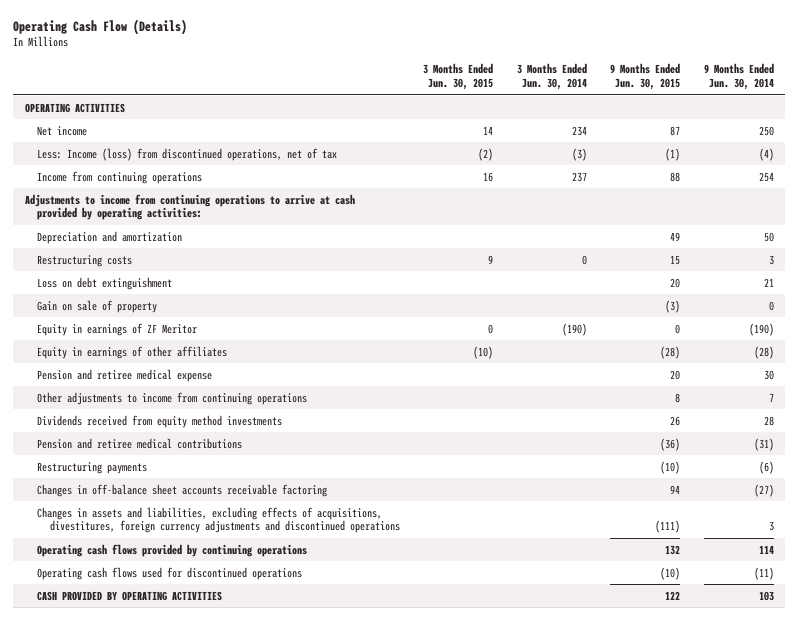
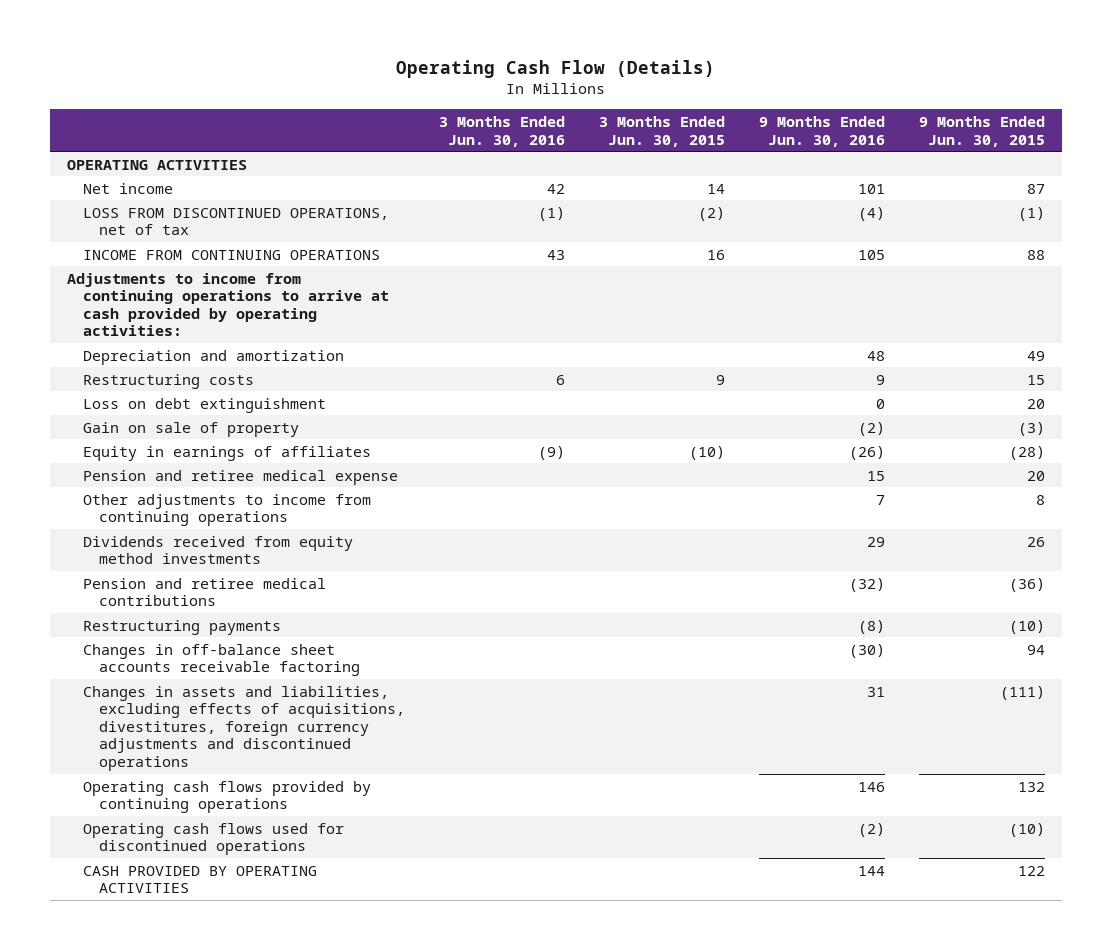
[516,63,587,91] 3 Months Ended Jun. 30, 2014 -> none
[703,63,774,91] 9 Months Ended Jun. 30, 2014 -> none
none -> [438,115,565,147] 3 Months Ended Jun. 30, 2016
none -> [758,115,885,147] 9 Months Ended Jun. 30, 2016
[37,147,338,161] Less: Income (loss) from discontinued operations, net of tax -> [82,207,389,236] LOSS FROM DISCONTINUED OPERATIONS, net of tax
[37,170,203,184] Income from continuing operations -> [82,249,380,260] INCOME FROM CONTINUING OPERATIONS
[37,322,198,336] Equity in earnings of ZF Meritor -> none
[37,345,228,359] Equity in earnings of other affiliates -> [82,445,371,461] Equity in earnings of affiliates

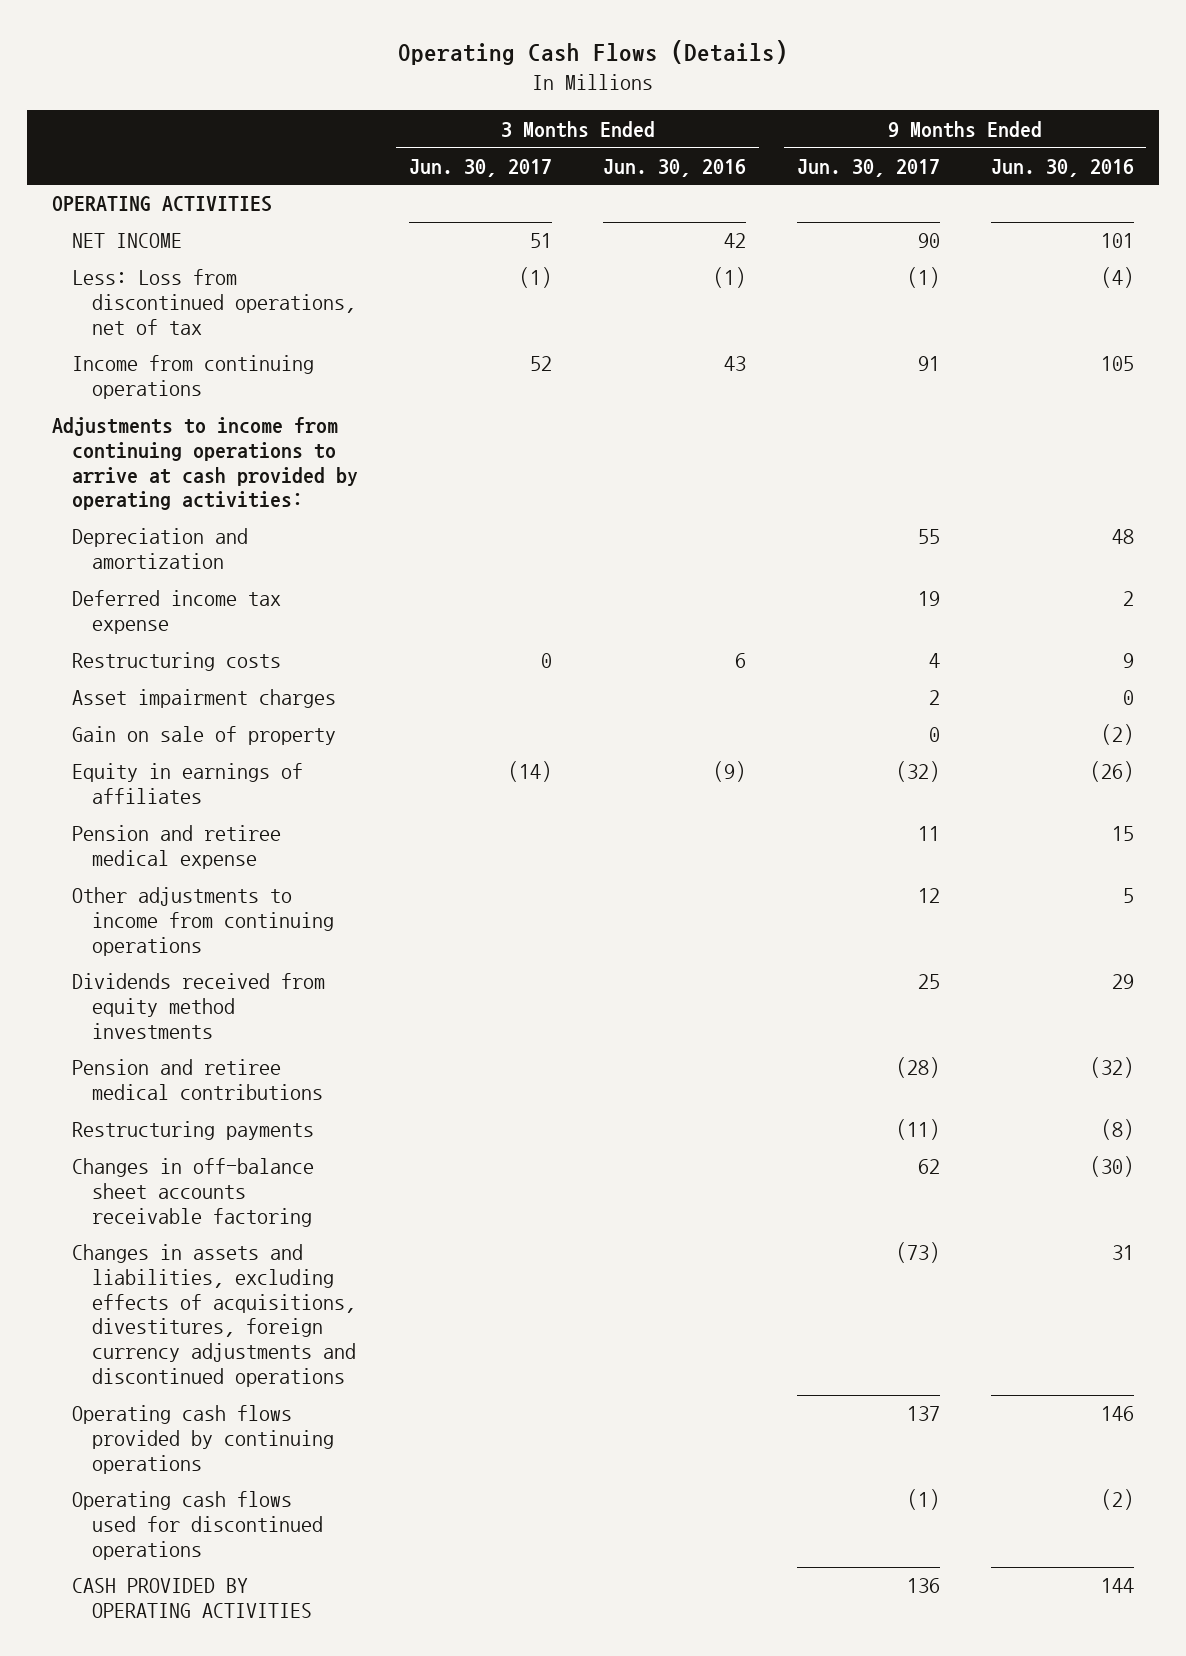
[395,59,715,78] Operating Cash Flow (Details) -> [398,40,789,66] Operating Cash Flows (Details)
[598,115,725,147] 3 Months Ended Jun. 30, 2015 -> none
[918,115,1045,147] 9 Months Ended Jun. 30, 2015 -> none
none -> [409,158,553,177] Jun. 30, 2017
none -> [796,158,940,177] Jun. 30, 2017
[82,182,173,194] Net income -> [72,233,183,249] NET INCOME
[82,207,389,236] LOSS FROM DISCONTINUED OPERATIONS, net of tax -> [72,269,357,335] Less: Loss from discontinued operations, net of tax
[82,249,380,260] INCOME FROM CONTINUING OPERATIONS -> [72,355,315,400] Income from continuing operations
none -> [72,590,282,635] Deferred income tax expense
[82,397,326,413] Loss on debt extinguishment -> none
none -> [72,689,337,709] Asset impairment charges
[875,494,885,505] 7 -> [1122,888,1134,904] 5

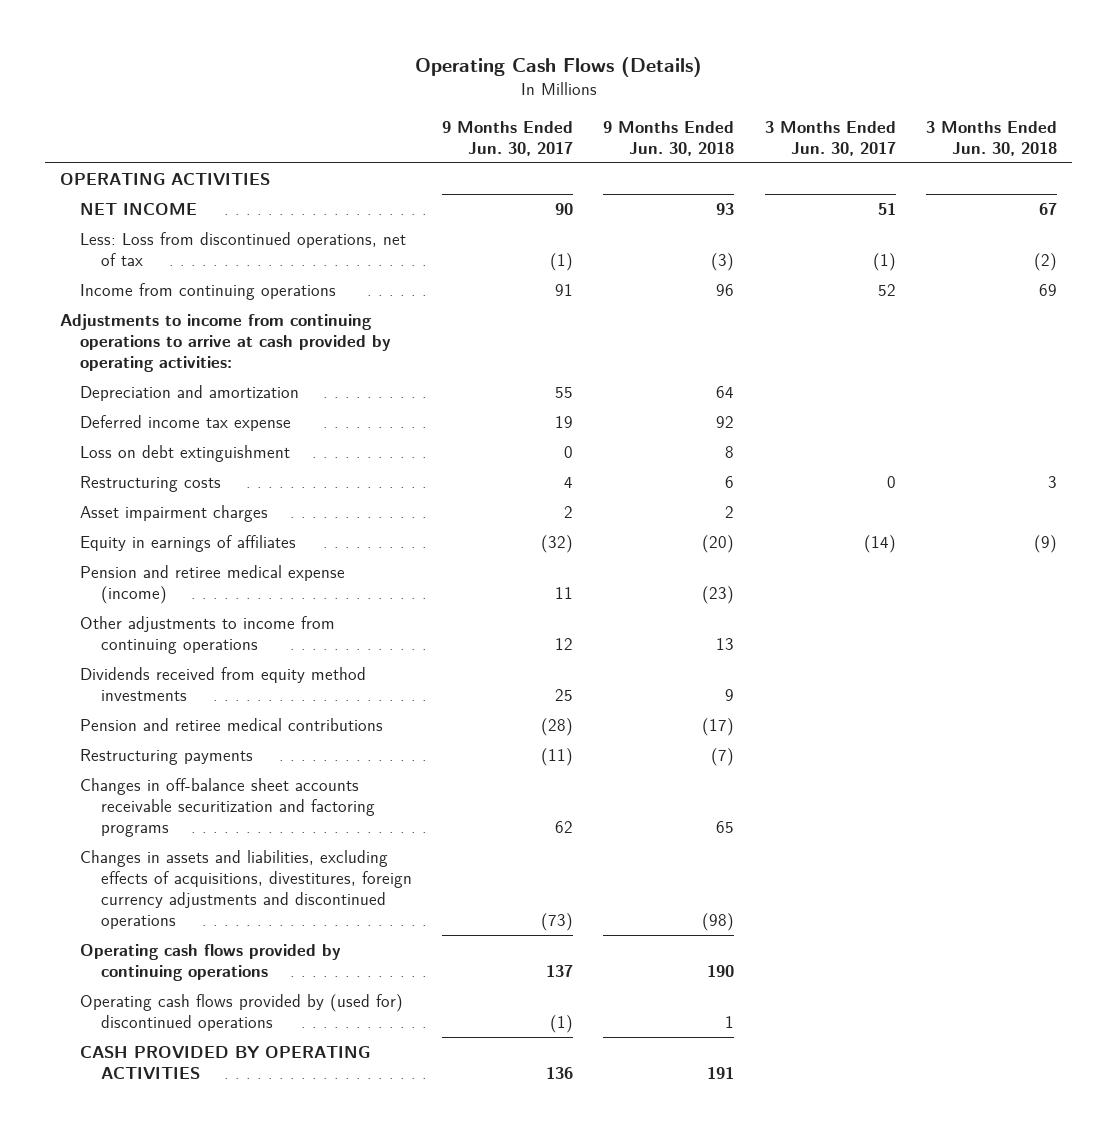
[602,158,746,177] Jun. 30, 2016 -> none
[990,158,1134,177] Jun. 30, 2016 -> none
none -> [603,120,735,156] 9 Months Ended Jun. 30, 2018
none -> [926,120,1058,156] 3 Months Ended Jun. 30, 2018
none -> [80,445,291,463] Loss on debt extinguishment
[72,726,337,746] Gain on sale of property -> none
[72,825,282,870] Pension and retiree medical expense -> [80,565,346,604] Pension and retiree medical expense (income)
[72,1158,315,1227] Changes in off-balance sheet accounts receivable factoring -> [80,778,375,837] Changes in off-balance sheet accounts receivable securitization and factoring programs
[72,1491,324,1560] Operating cash flows used for discontinued operations -> [80,994,404,1031] Operating cash flows provided by (used for) discontinued operations

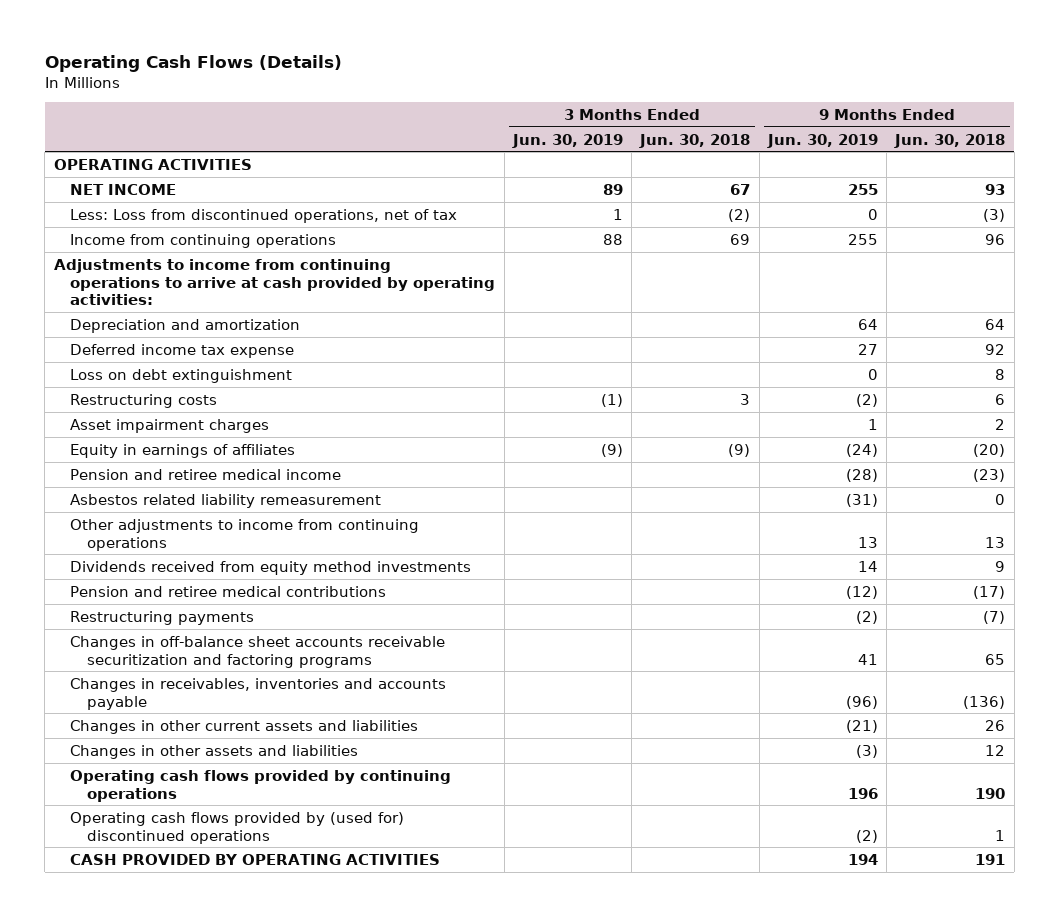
[441,120,573,156] 9 Months Ended Jun. 30, 2017 -> none
[764,120,896,156] 3 Months Ended Jun. 30, 2017 -> none
none -> [511,133,623,148] Jun. 30, 2019
none -> [766,133,878,148] Jun. 30, 2019
[80,565,346,604] Pension and retiree medical expense (income) -> [70,468,342,480] Pension and retiree medical income
none -> [70,493,382,508] Asbestos related liability remeasurement
none -> [70,677,447,710] Changes in receivables, inventories and accounts payable
[80,850,412,929] Changes in assets and liabilities, excluding effects of acquisitions, divestitures, foreign currency adjustments and discontinued operations -> [70,719,419,734] Changes in other current assets and liabilities
[702,912,735,931] (98) -> [985,719,1006,731] 26
none -> [70,744,359,759] Changes in other assets and liabilities

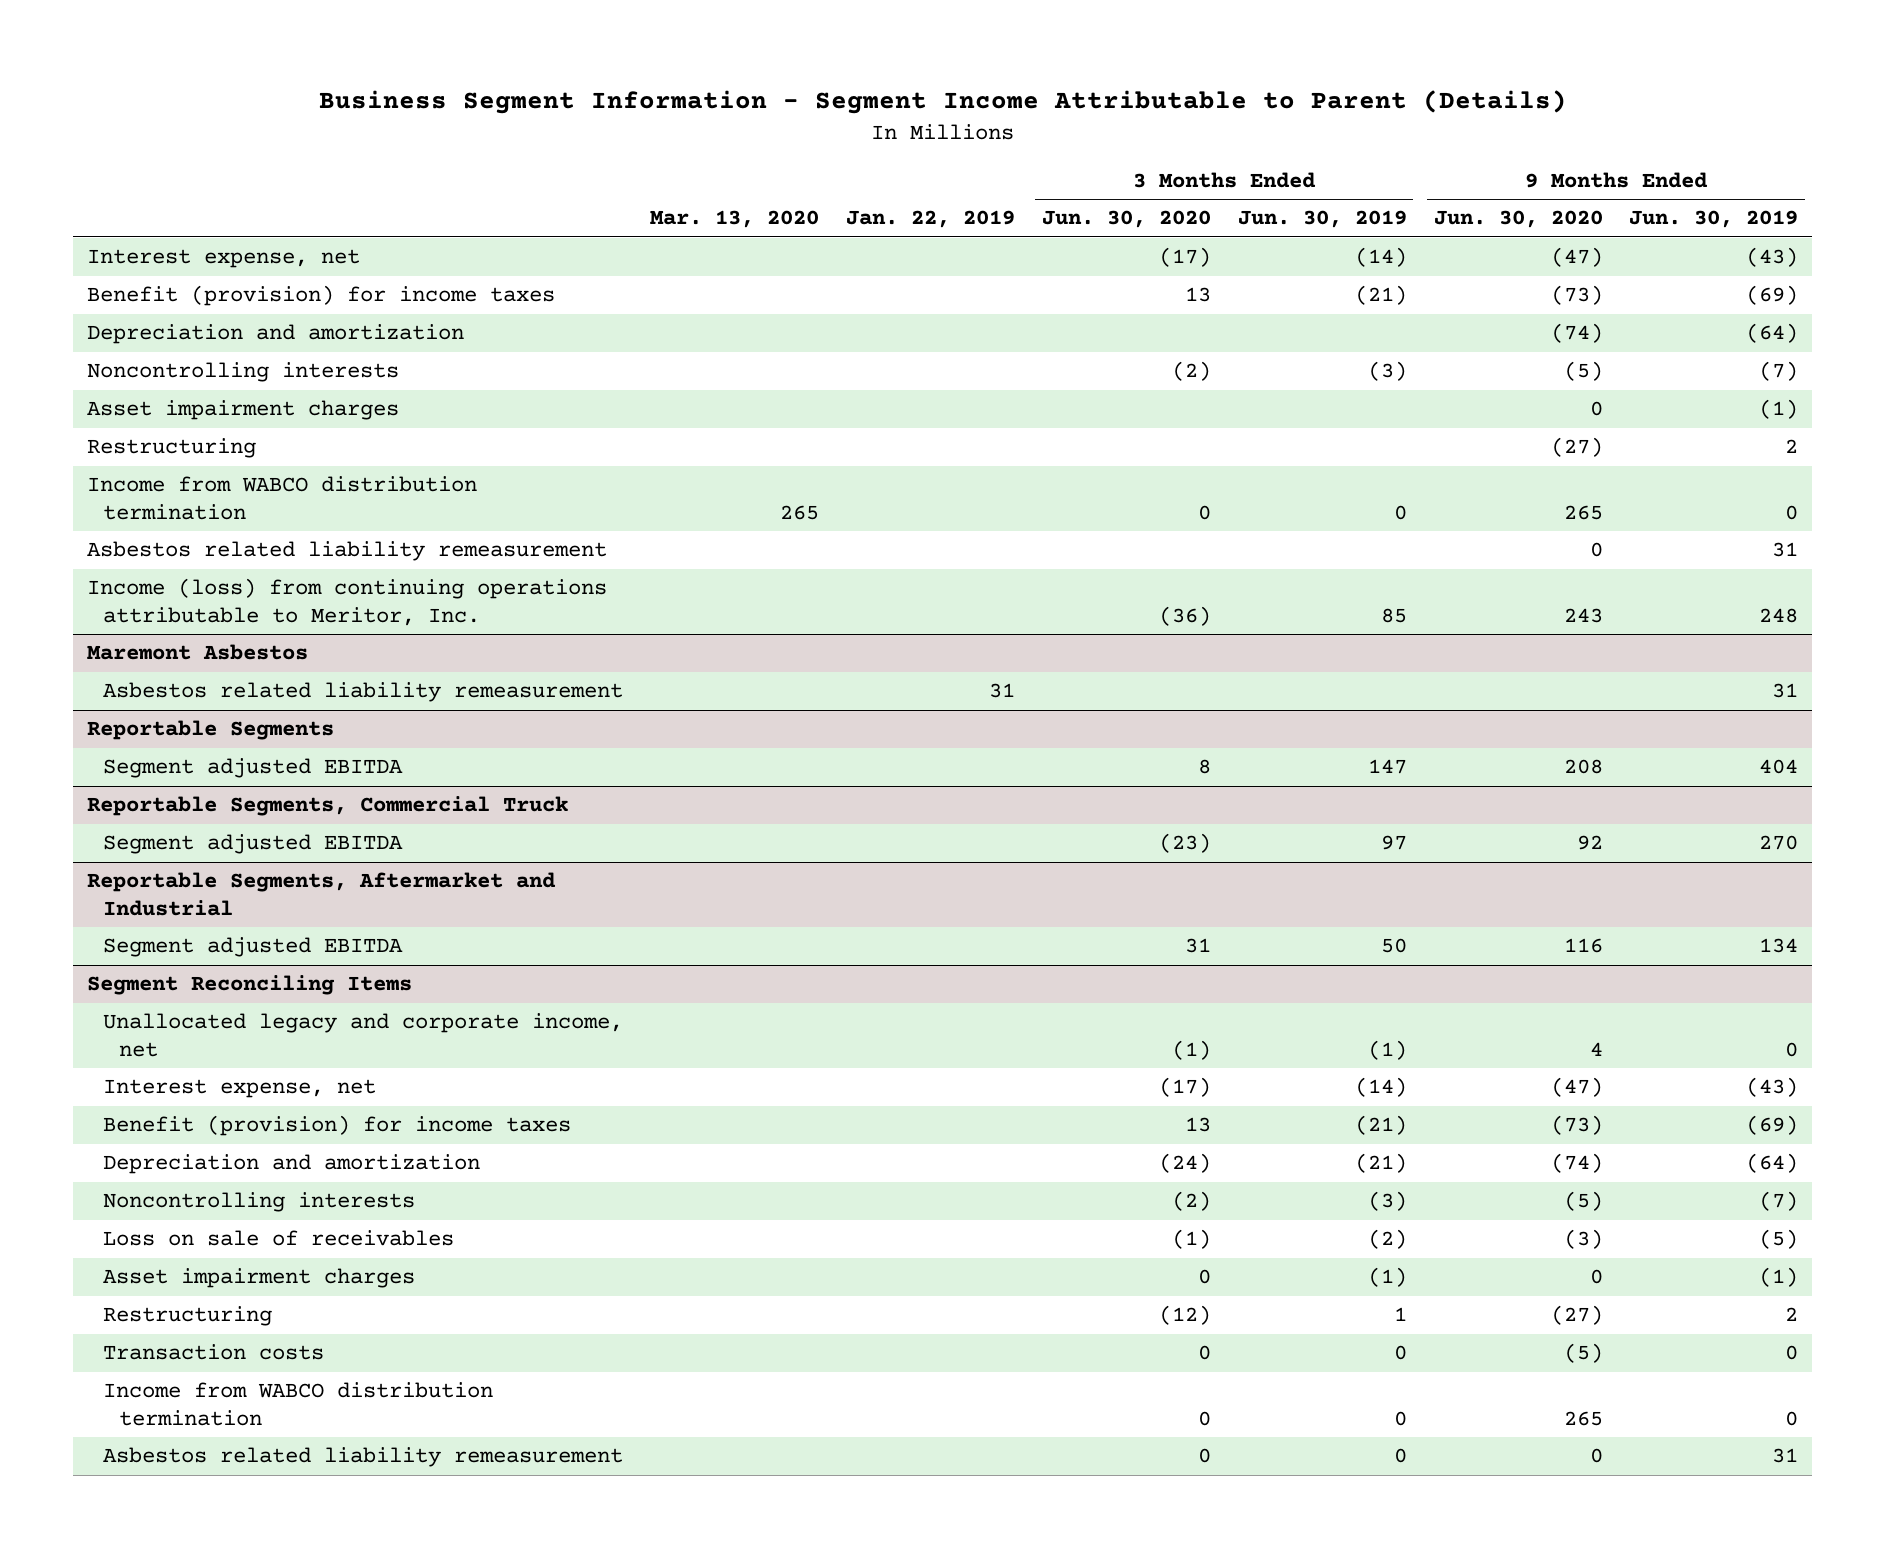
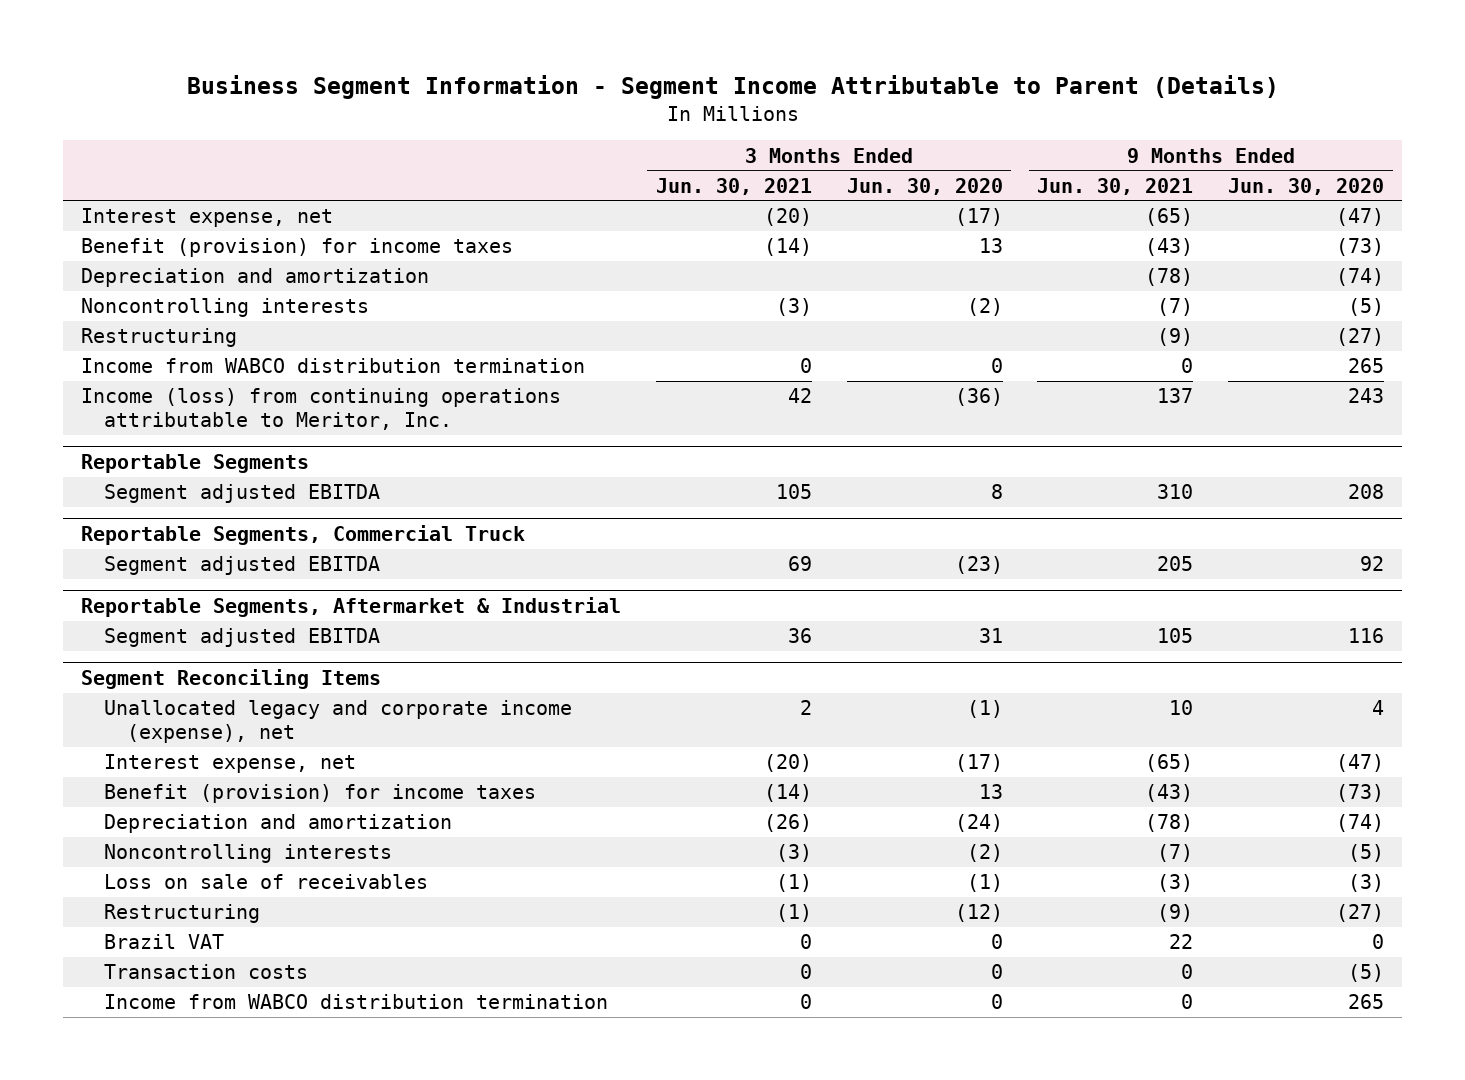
[649,210,819,229] Mar. 13, 2020 -> none
[845,210,1015,229] Jan. 22, 2019 -> none
[1237,210,1407,229] Jun. 30, 2019 -> none
[1629,210,1799,229] Jun. 30, 2019 -> none
none -> [655,177,812,195] Jun. 30, 2021
none -> [1037,177,1194,195] Jun. 30, 2021
[86,400,399,421] Asset impairment charges -> none
[86,541,607,562] Asbestos related liability remeasurement -> none
[86,644,308,661] Maremont Asbestos -> none
[102,682,623,703] Asbestos related liability remeasurement -> none
[86,872,556,917] Reportable Segments, Aftermarket and Industrial -> [80,597,621,618] Reportable Segments, Aftermarket & Industrial
[102,1013,623,1058] Unallocated legacy and corporate income, net -> [103,700,572,743] Unallocated legacy and corporate income (expense), net
[102,1268,415,1289] Asset impairment charges -> none
none -> [103,934,224,950] Brazil VAT
[102,1447,623,1468] Asbestos related liability remeasurement -> none

